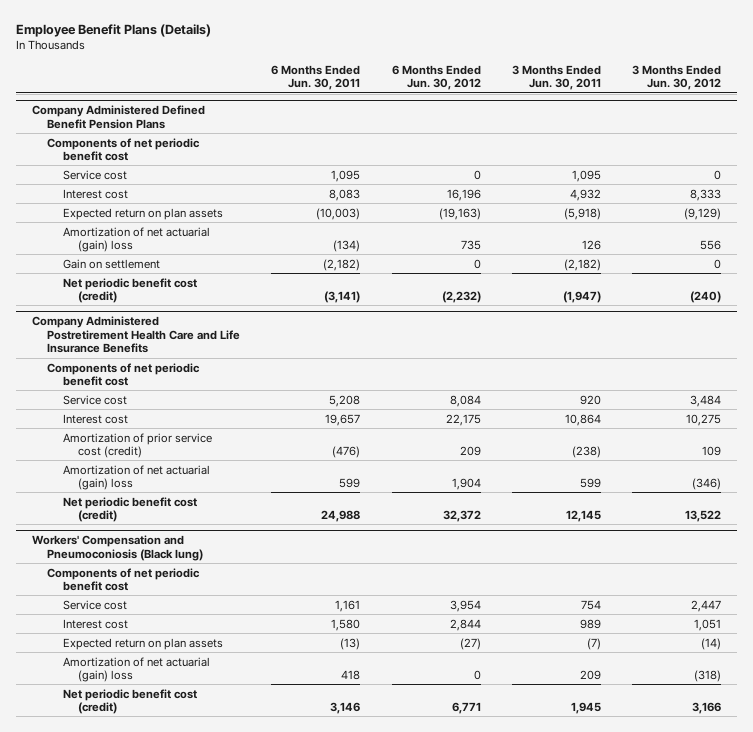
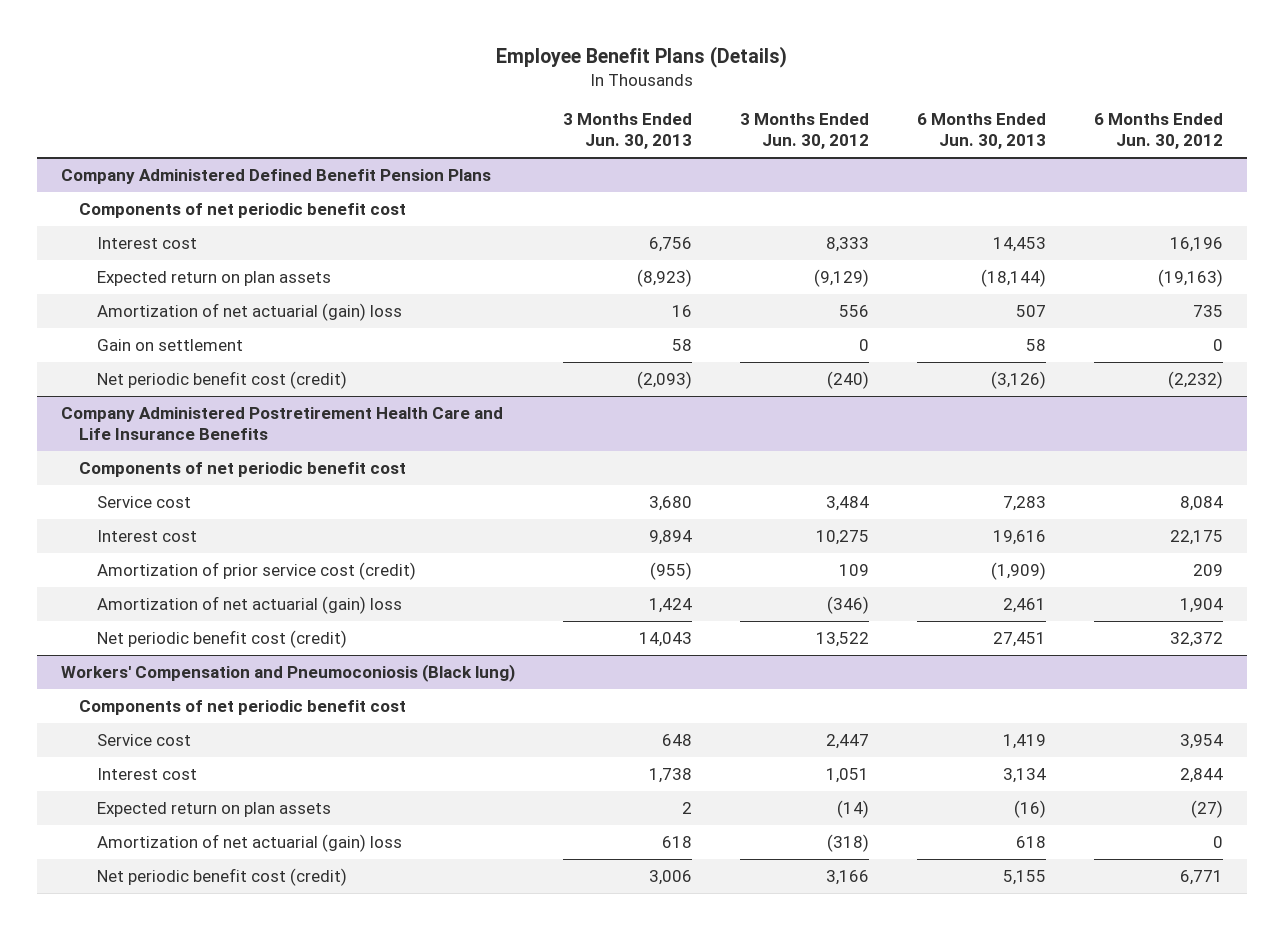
[271,64,361,91] 6 Months Ended Jun. 30, 2011 -> none
[511,64,601,91] 3 Months Ended Jun. 30, 2011 -> none
none -> [562,113,692,150] 3 Months Ended Jun. 30, 2013
none -> [916,113,1046,150] 6 Months Ended Jun. 30, 2013
[62,169,127,180] Service cost -> none

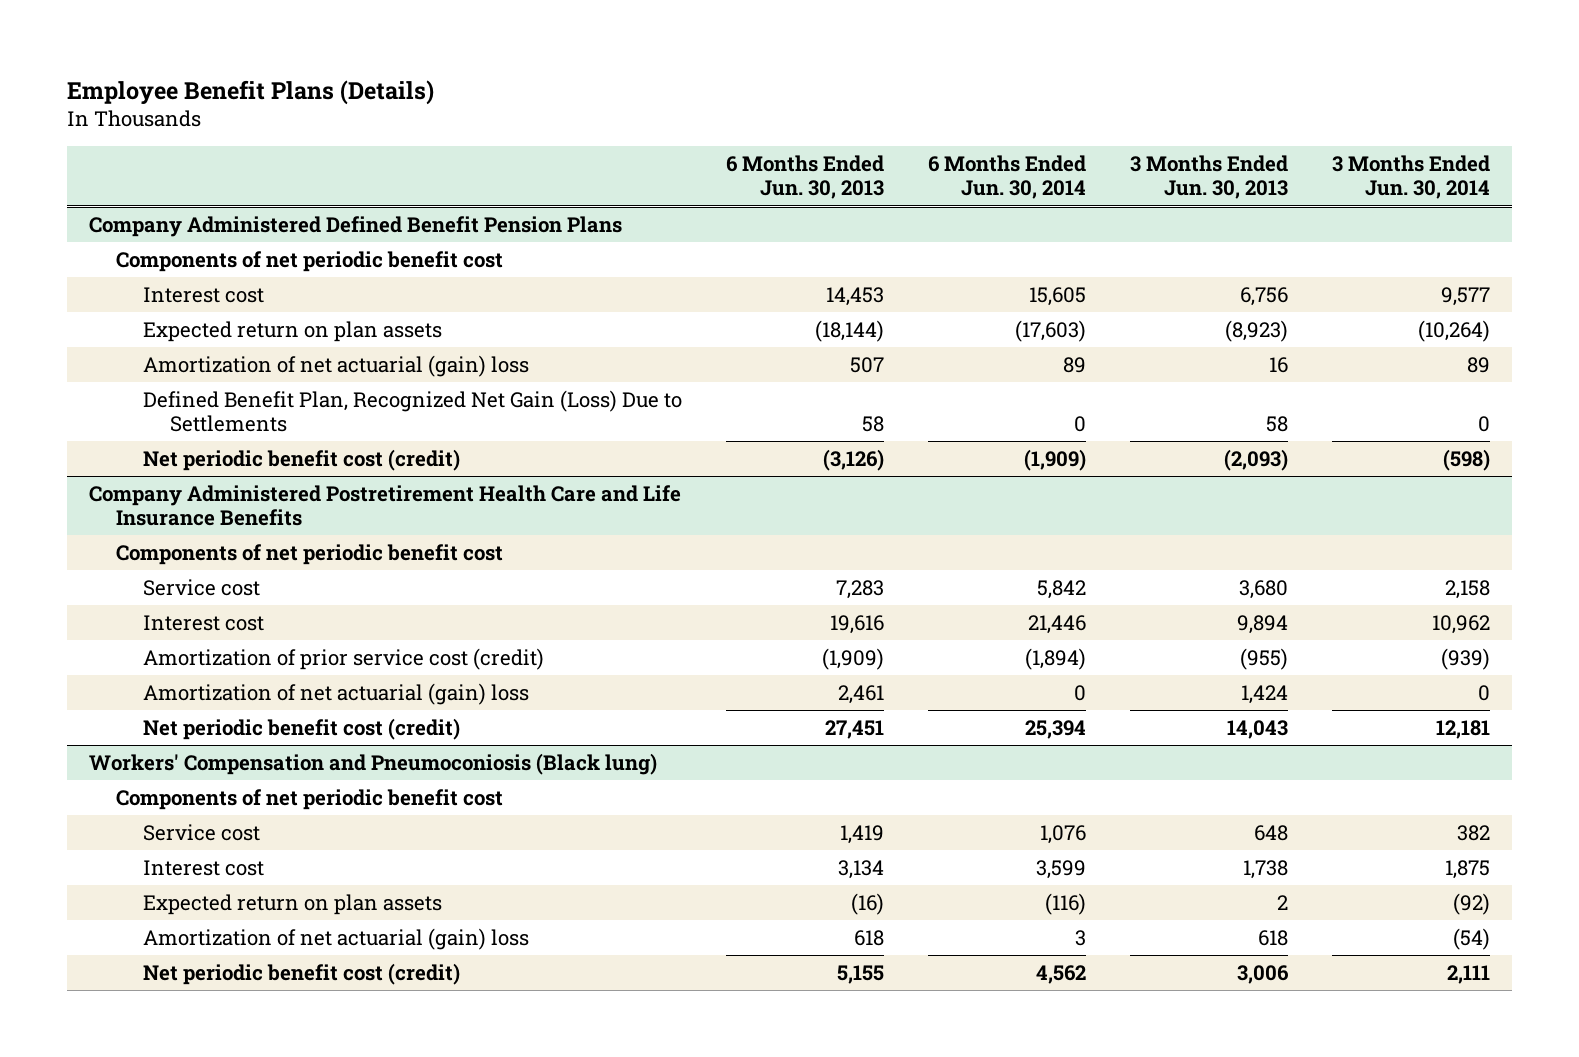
[739,113,869,150] 3 Months Ended Jun. 30, 2012 -> none
[1094,113,1224,150] 6 Months Ended Jun. 30, 2012 -> none
none -> [927,155,1086,200] 6 Months Ended Jun. 30, 2014
none -> [1331,155,1490,200] 3 Months Ended Jun. 30, 2014
[96,338,243,351] Gain on settlement -> [142,389,682,433] Defined Benefit Plan, Recognized Net Gain (Loss) Due to Settlements

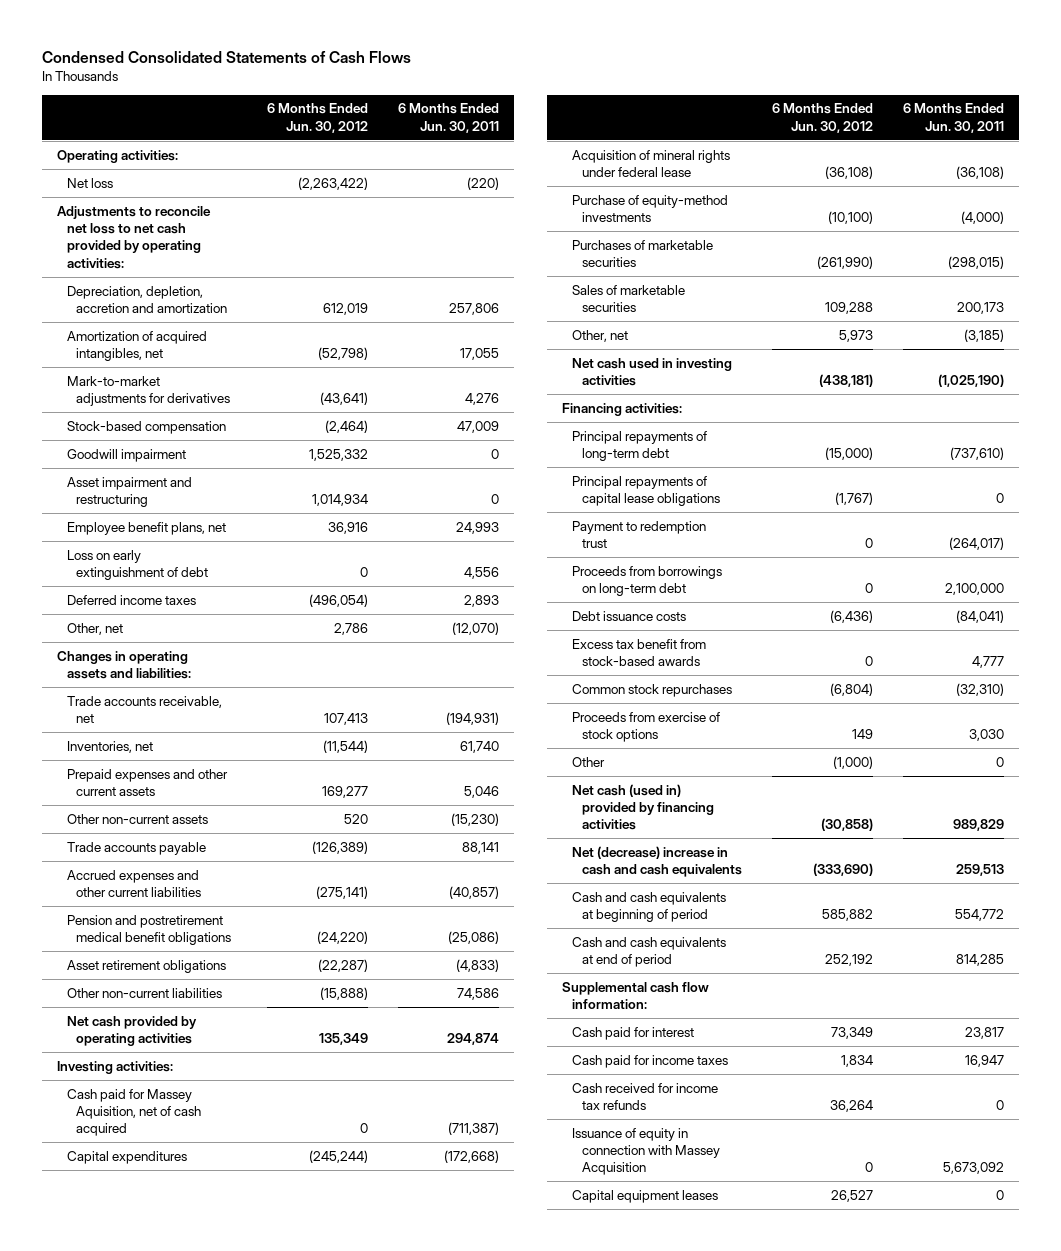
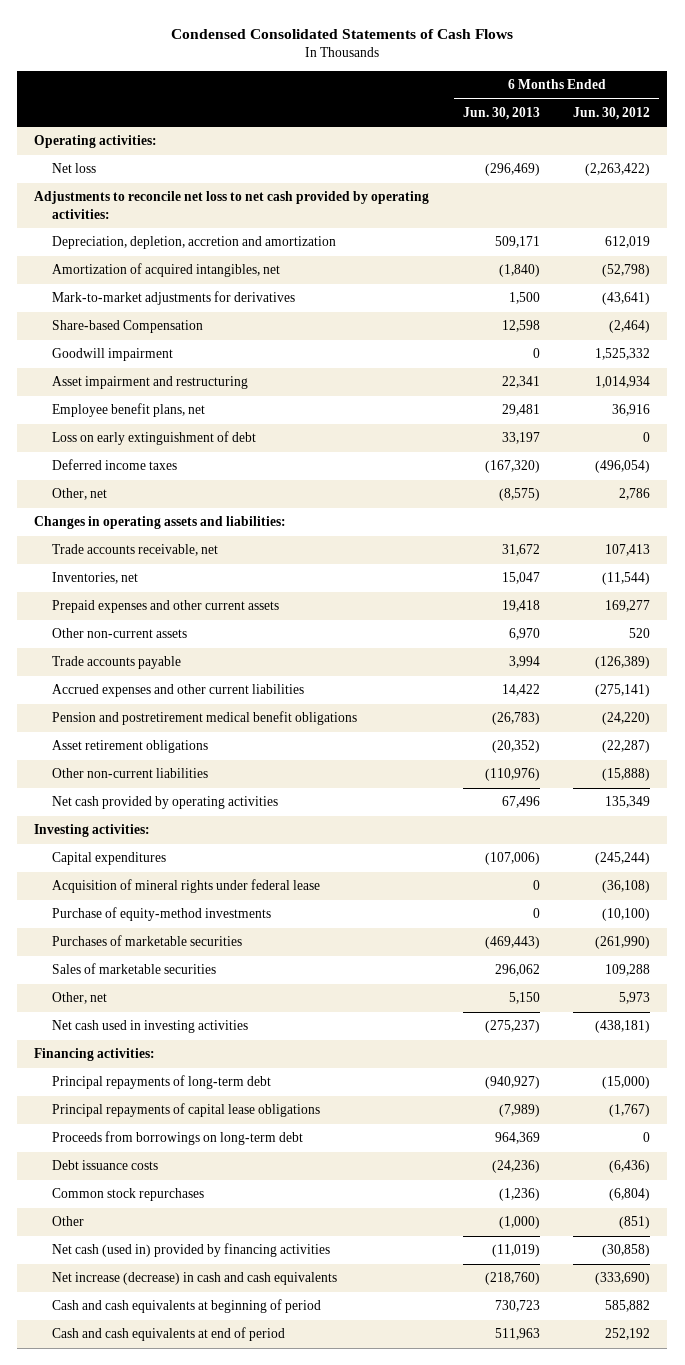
[397,103,499,133] 6 Months Ended Jun. 30, 2011 -> none
none -> [462,106,540,120] Jun. 30, 2013
[66,420,226,434] Stock-based compensation -> [51,320,203,334] Share-based Compensation
[66,1088,202,1137] Cash paid for Massey Aquisition, net of cash acquired -> none
[571,520,706,549] Payment to redemption trust -> none
[571,638,706,667] Excess tax benefit from stock-based awards -> none
[571,711,720,743] Proceeds from exercise of stock options -> none
[832,755,873,769] (1,000) -> [619,1216,651,1230] (851)
[571,845,742,878] Net (decrease) increase in cash and cash equivalents -> [51,1272,337,1286] Net increase (decrease) in cash and cash equivalents
[562,981,710,1010] Supplemental cash flow information: -> none
[571,1026,694,1040] Cash paid for interest -> none
[571,1054,728,1068] Cash paid for income taxes -> none
[571,1082,718,1111] Cash received for income tax refunds -> none
[571,1127,720,1176] Issuance of equity in connection with Massey Acquisition -> none
[571,1189,718,1203] Capital equipment leases -> none

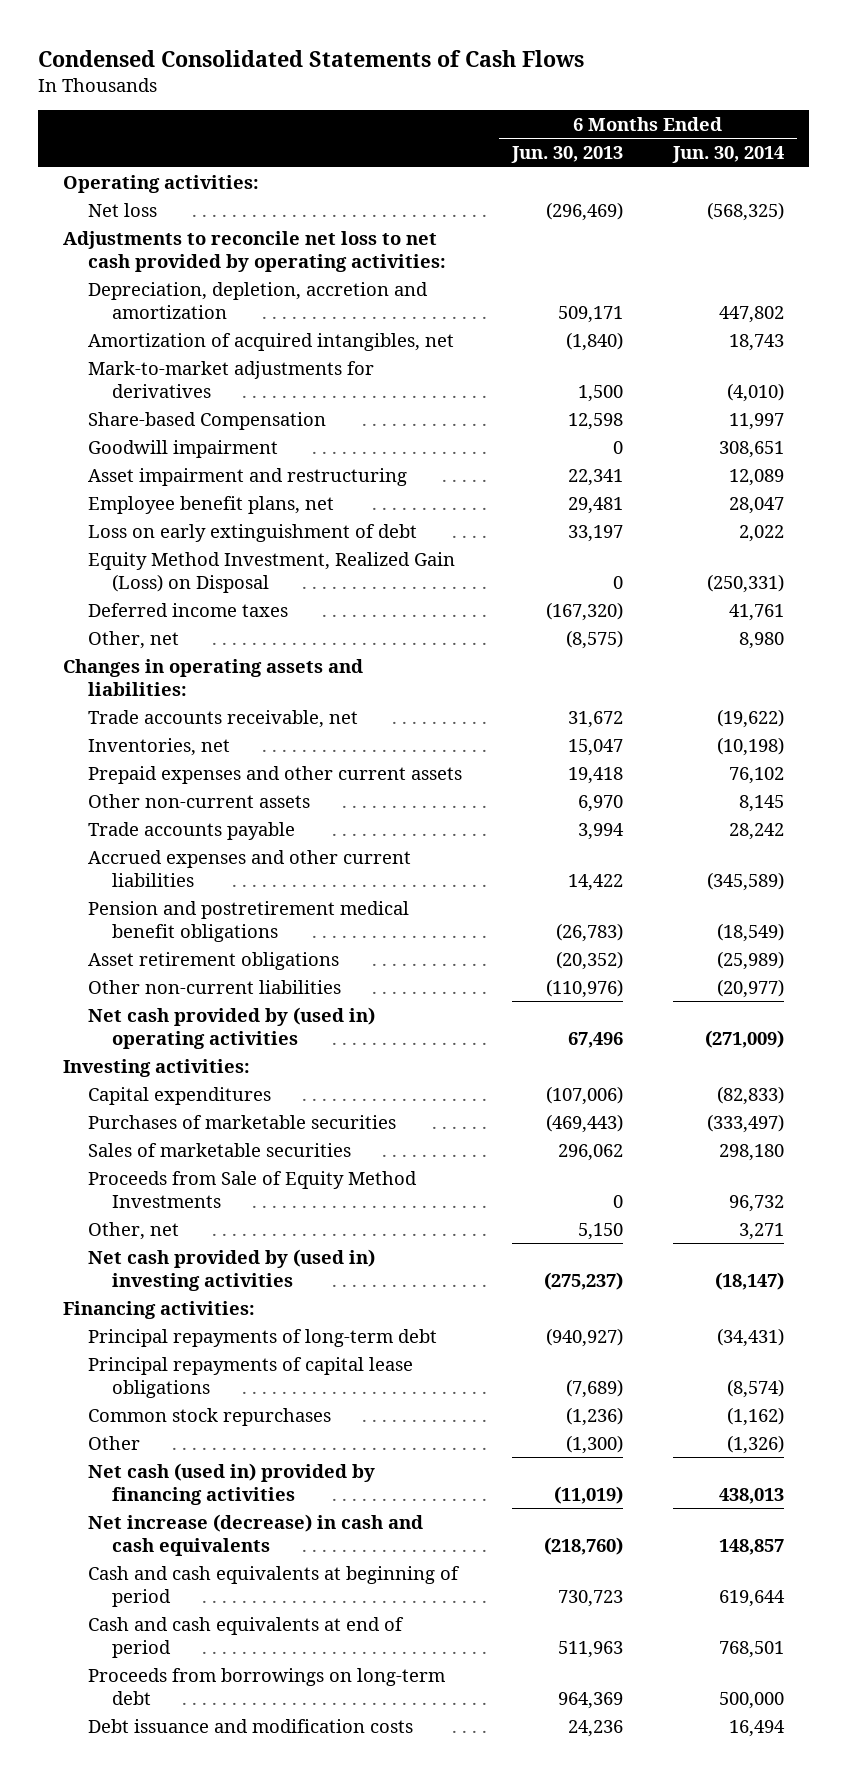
[573,106,651,120] Jun. 30, 2012 -> none
none -> [671,146,784,164] Jun. 30, 2014
none -> [87,551,455,593] Equity Method Investment, Realized Gain (Loss) on Disposal
[51,796,278,810] Net cash provided by operating activities -> [87,1006,375,1049] Net cash provided by (used in) operating activities
[51,879,320,894] Acquisition of mineral rights under federal lease -> none
[51,907,271,922] Purchase of equity-method investments -> none
none -> [87,1170,417,1208] Proceeds from Sale of Equity Method Investments
[51,1020,248,1034] Net cash used in investing activities -> [87,1248,375,1291] Net cash provided by (used in) investing activities
[51,1160,158,1171] Debt issuance costs -> none
[498,1104,540,1118] (7,989) -> [565,1378,623,1398] (7,689)
[498,1216,540,1230] (1,000) -> [565,1434,623,1454] (1,300)
[51,1131,303,1146] Proceeds from borrowings on long-term debt -> [87,1667,445,1705] Proceeds from borrowings on long-term debt
none -> [87,1718,413,1733] Debt issuance and modification costs

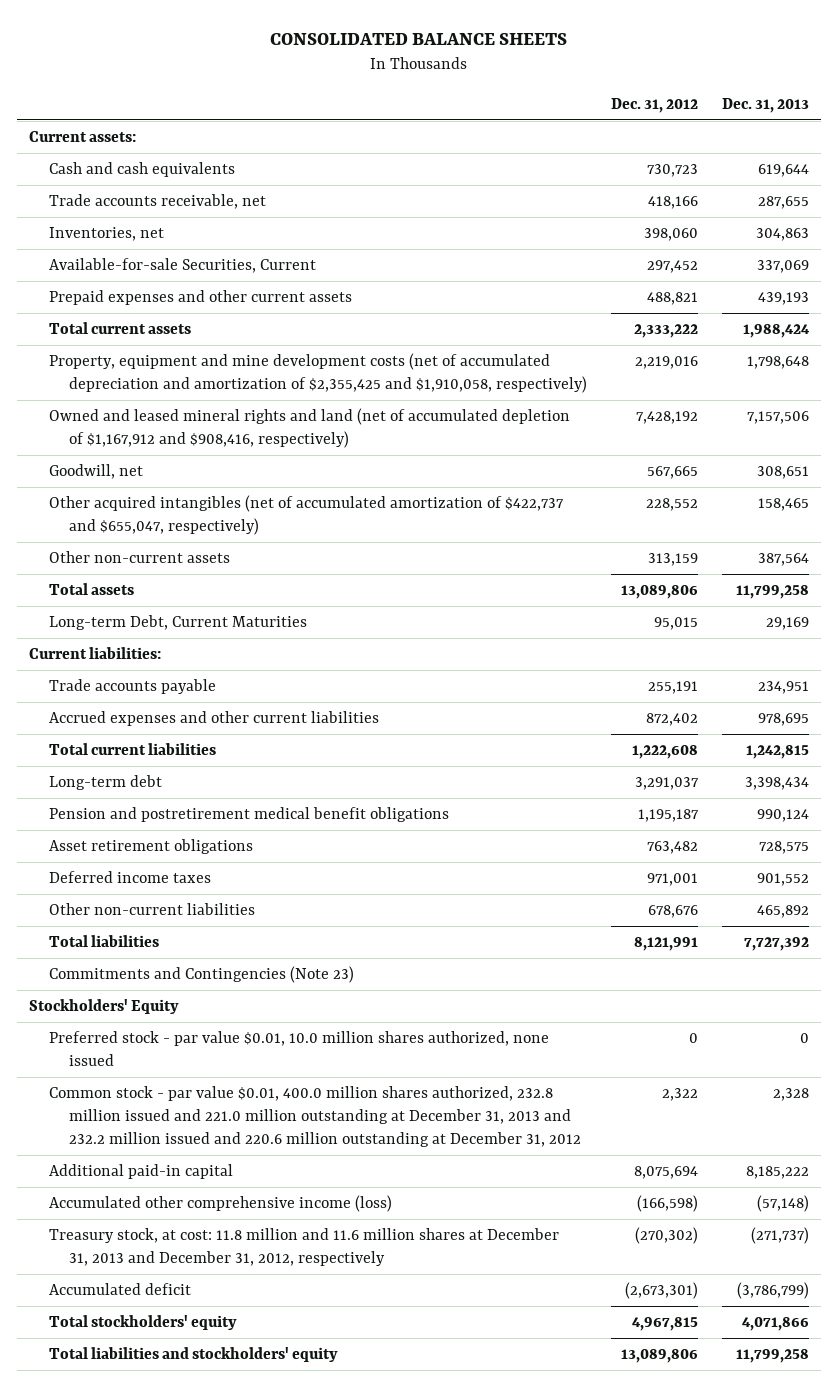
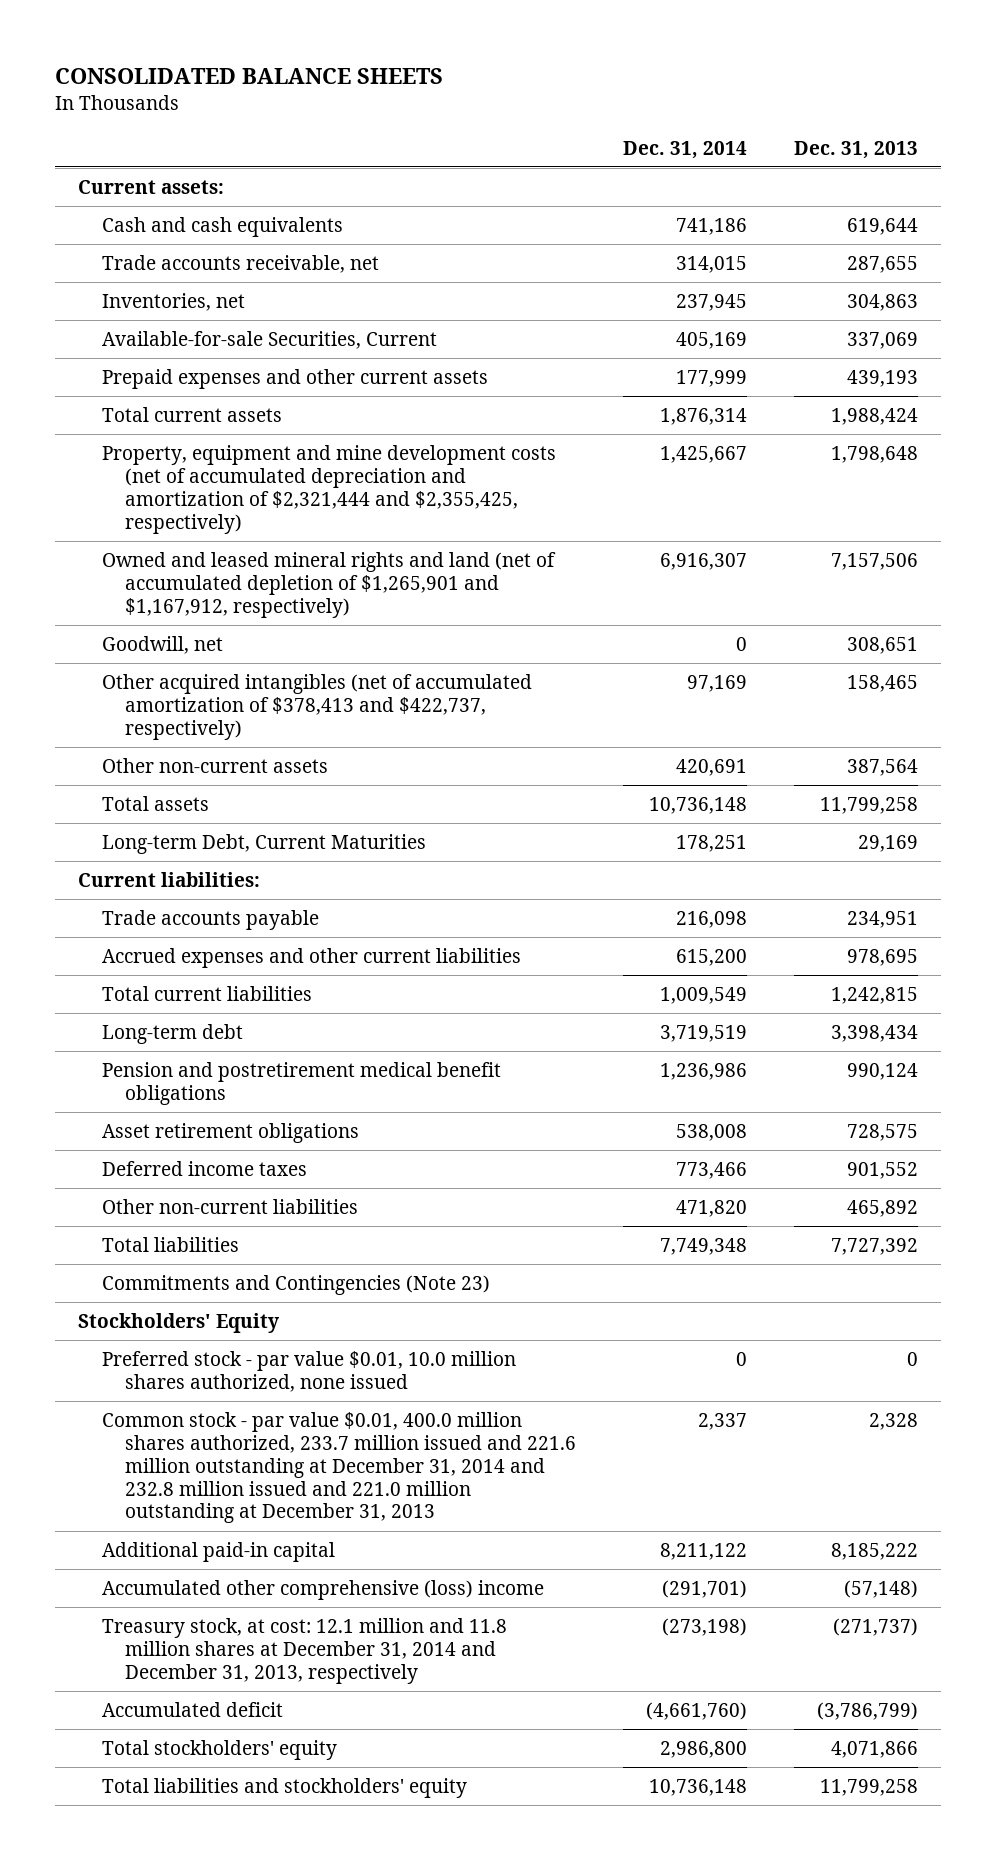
[611,97,699,113] Dec. 31, 2012 -> none
none -> [623,140,748,159] Dec. 31, 2014
[49,353,588,394] Property, equipment and mine development costs (net of accumulated depreciation and amortization of $2,355,425 and $1,910,058, respectively) -> [101,444,556,534] Property, equipment and mine development costs (net of accumulated depreciation and amortization of $2,321,444 and $2,355,425, respectively)
[49,408,571,449] Owned and leased mineral rights and land (net of accumulated depletion of $1,167,912 and $908,416, respectively) -> [101,551,556,618] Owned and leased mineral rights and land (net of accumulated depletion of $1,265,901 and $1,167,912, respectively)
[49,495,565,536] Other acquired intangibles (net of accumulated amortization of $422,737 and $655,047, respectively) -> [101,673,532,740] Other acquired intangibles (net of accumulated amortization of $378,413 and $422,737, respectively)
[49,1086,582,1148] Common stock - par value $0.01, 400.0 million shares authorized, 232.8 million issued and 221.0 million outstanding at December 31, 2013 and 232.2 million issued and 220.6 million outstanding at December 31, 2012 -> [101,1411,577,1524] Common stock - par value $0.01, 400.0 million shares authorized, 233.7 million issued and 221.6 million outstanding at December 31, 2014 and 232.8 million issued and 221.0 million outstanding at December 31, 2013
[49,1195,393,1213] Accumulated other comprehensive income (loss) -> [101,1579,544,1600] Accumulated other comprehensive (loss) income
[49,1228,560,1267] Treasury stock, at cost: 11.8 million and 11.6 million shares at December 31, 2013 and December 31, 2012, respectively -> [101,1617,507,1684] Treasury stock, at cost: 12.1 million and 11.8 million shares at December 31, 2014 and December 31, 2013, respectively

